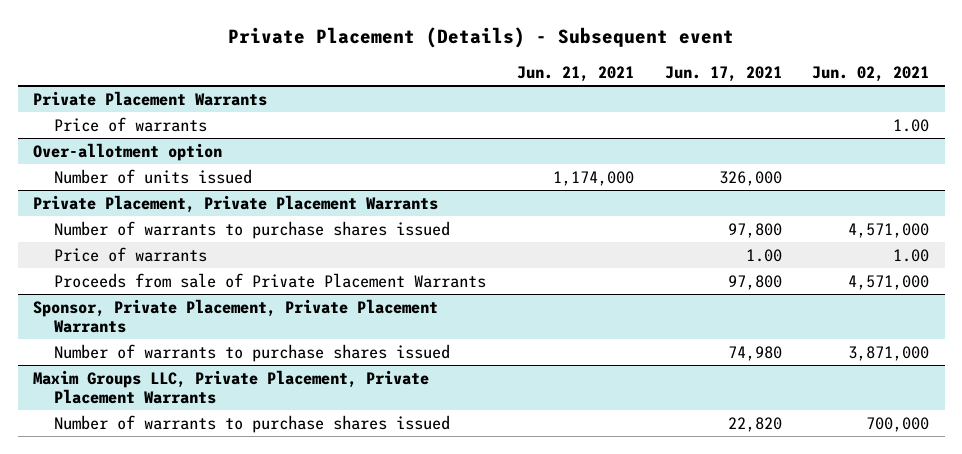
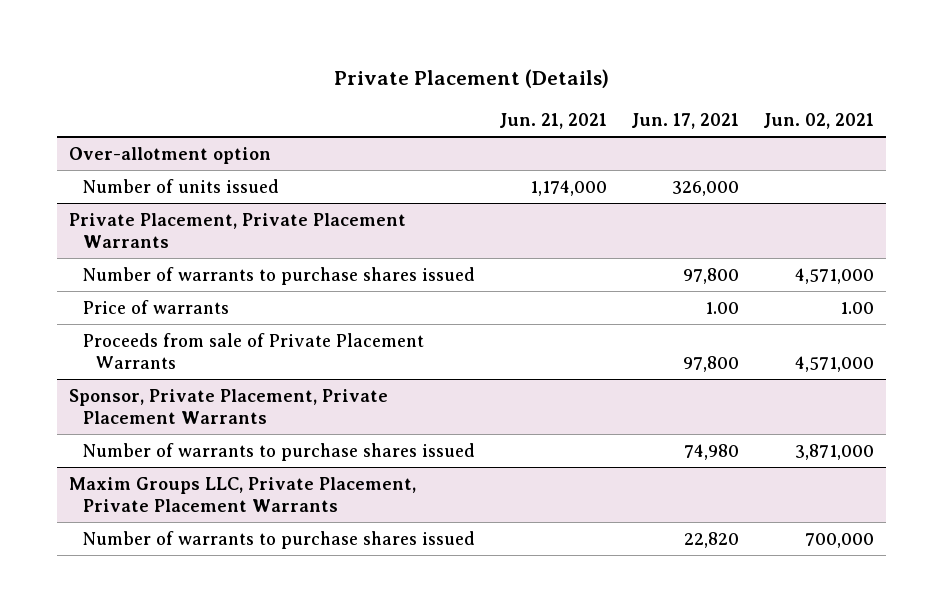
[228,27,735,49] Private Placement (Details) - Subsequent event -> [333,69,609,89] Private Placement (Details)
[32,90,267,106] Private Placement Warrants -> none
[54,116,208,132] Price of warrants -> none

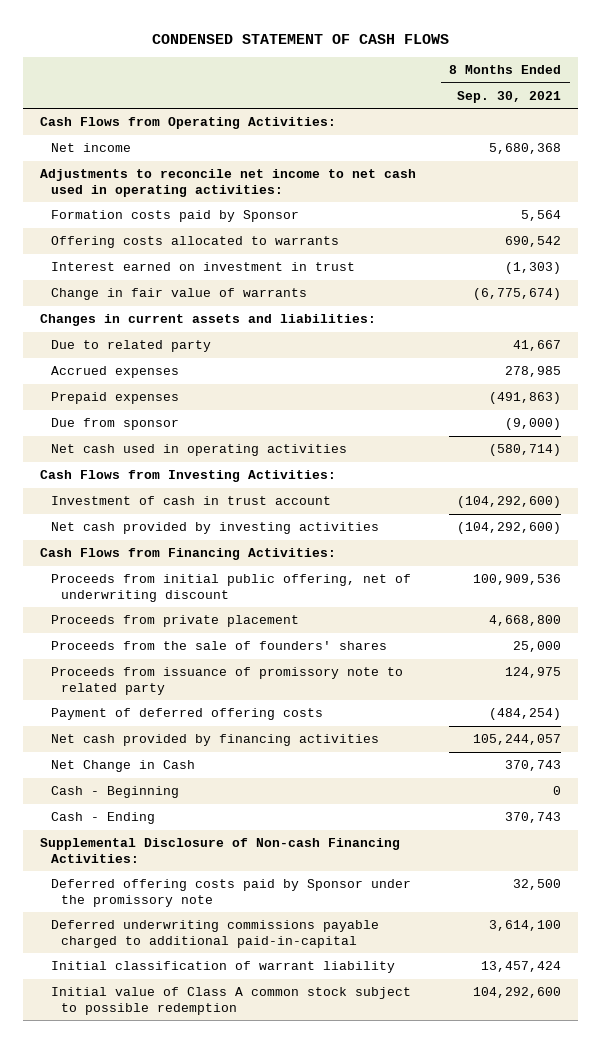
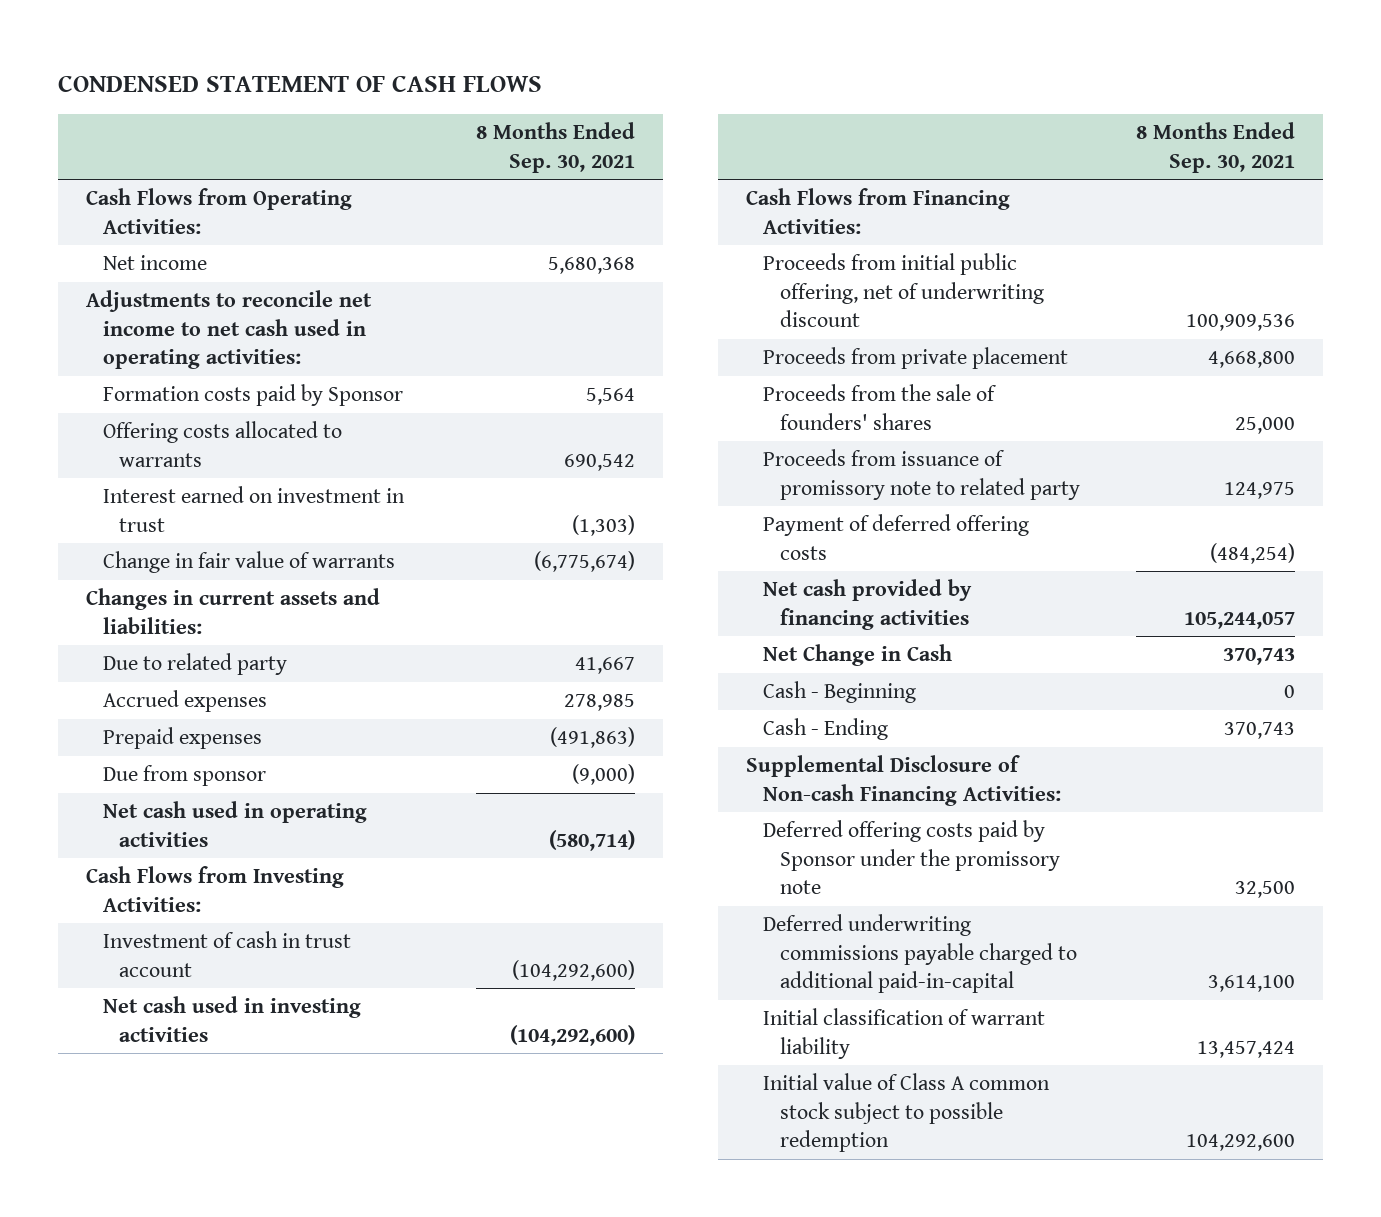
[50,522,379,535] Net cash provided by investing activities -> [102,996,361,1042] Net cash used in investing activities

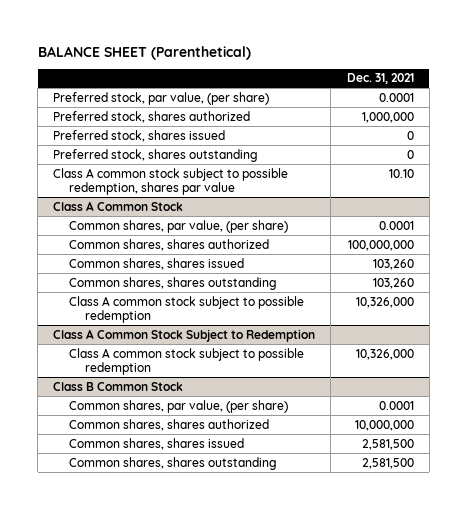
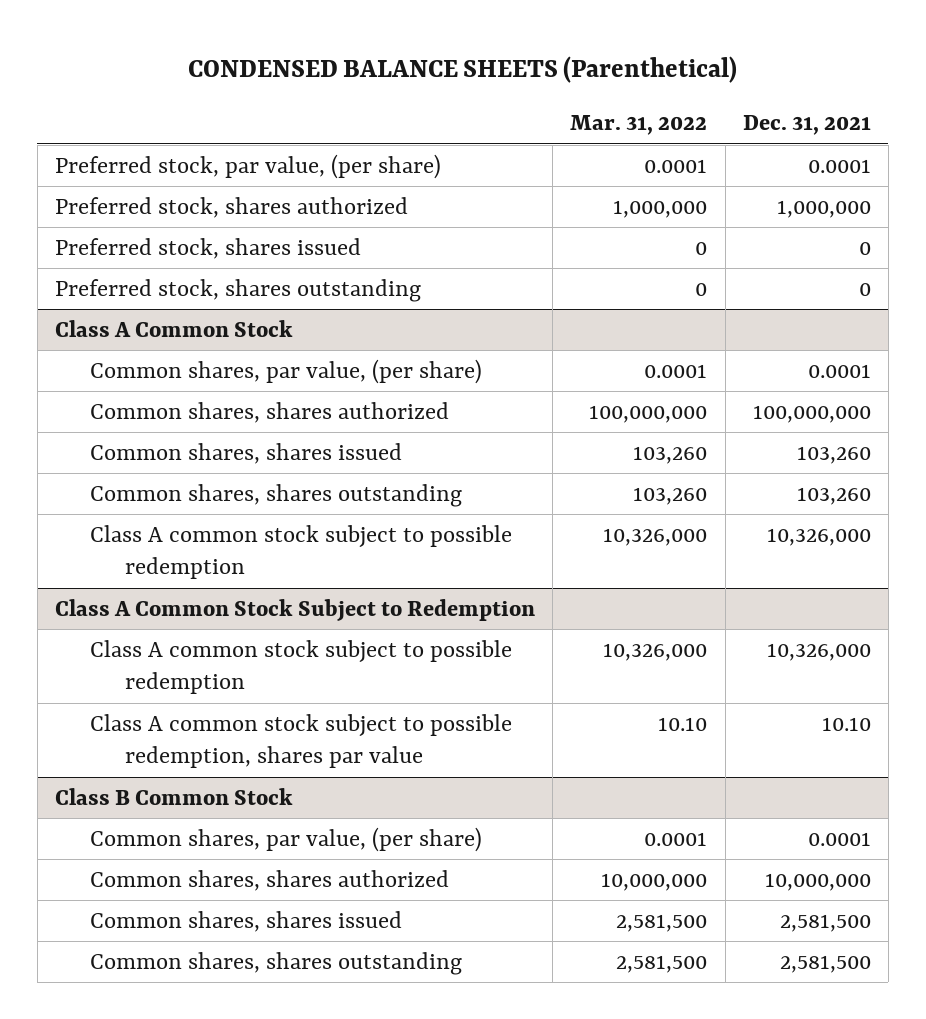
[37,45,251,60] BALANCE SHEET (Parenthetical) -> [187,55,737,83] CONDENSED BALANCE SHEETS (Parenthetical)
none -> [570,115,708,136] Mar. 31, 2022
[53,167,289,195] Class A common stock subject to possible redemption, shares par value -> none
none -> [90,713,513,769] Class A common stock subject to possible redemption, shares par value

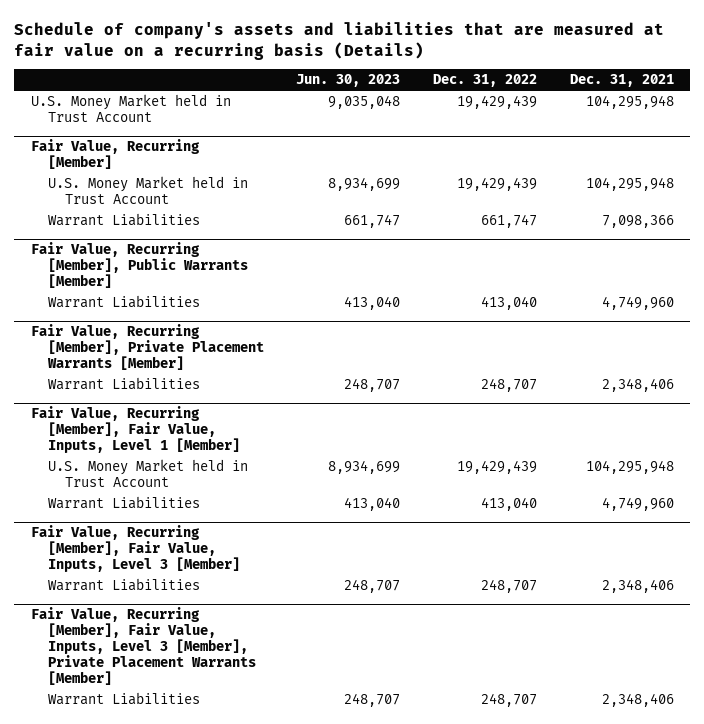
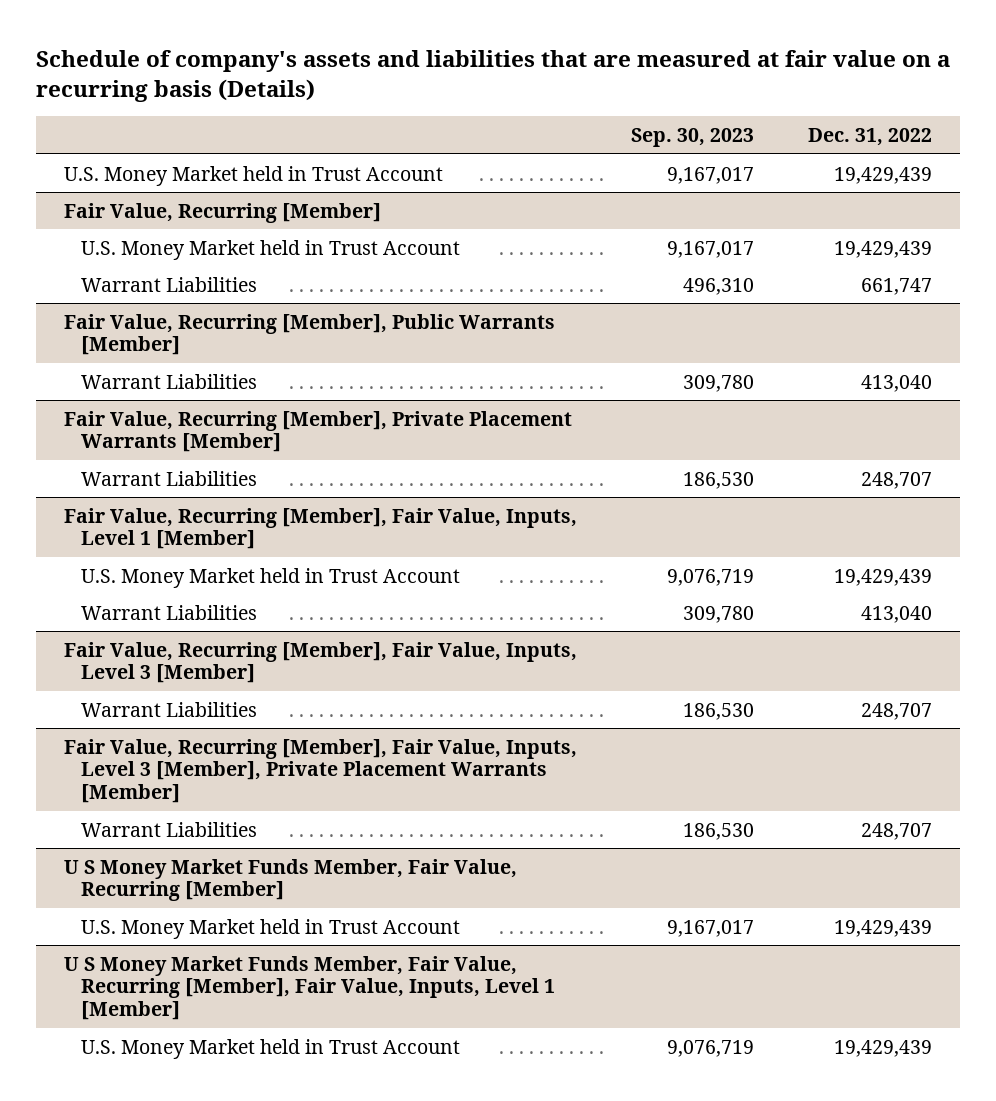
[296,74,401,88] Jun. 30, 2023 -> none
[569,74,674,88] Dec. 31, 2021 -> none
none -> [631,128,755,148] Sep. 30, 2023
none -> [63,858,517,902] U S Money Market Funds Member, Fair Value, Recurring [Member]
none -> [80,918,460,939] U.S. Money Market held in Trust Account
none -> [63,955,555,1021] U S Money Market Funds Member, Fair Value, Recurring [Member], Fair Value, Inputs, Level 1 [Member]
none -> [80,1038,460,1059] U.S. Money Market held in Trust Account

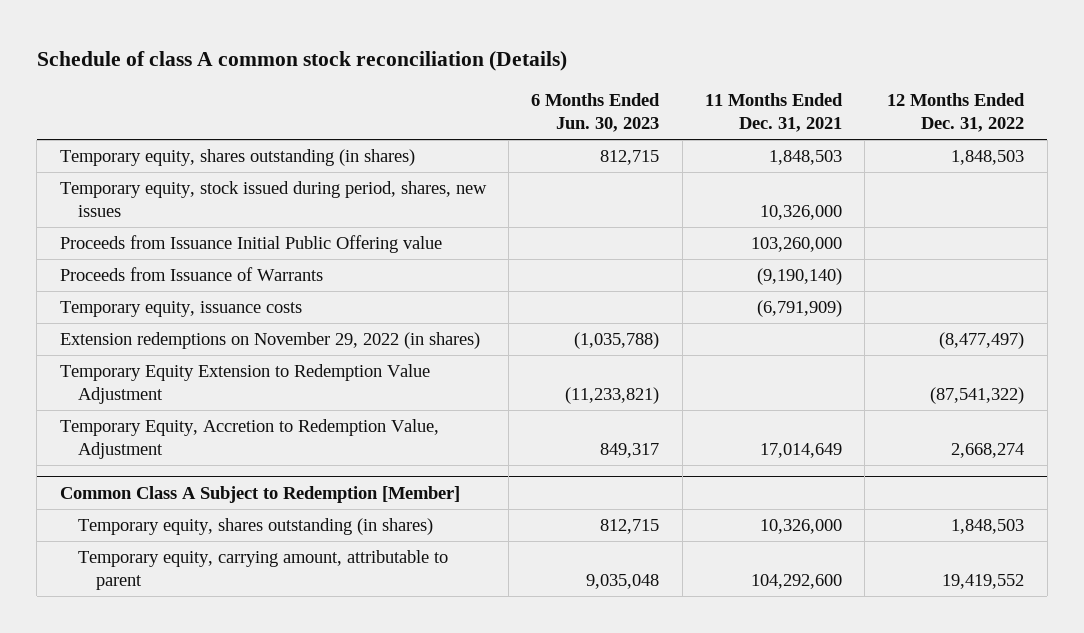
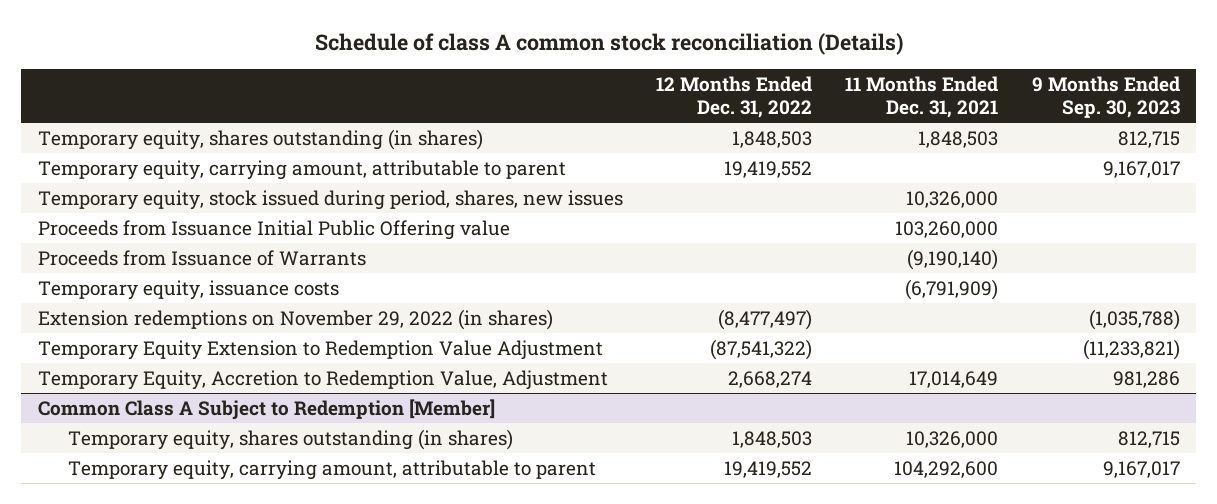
[531,93,661,133] 6 Months Ended Jun. 30, 2023 -> none
none -> [1031,75,1180,119] 9 Months Ended Sep. 30, 2023
none -> [37,159,566,180] Temporary equity, carrying amount, attributable to parent

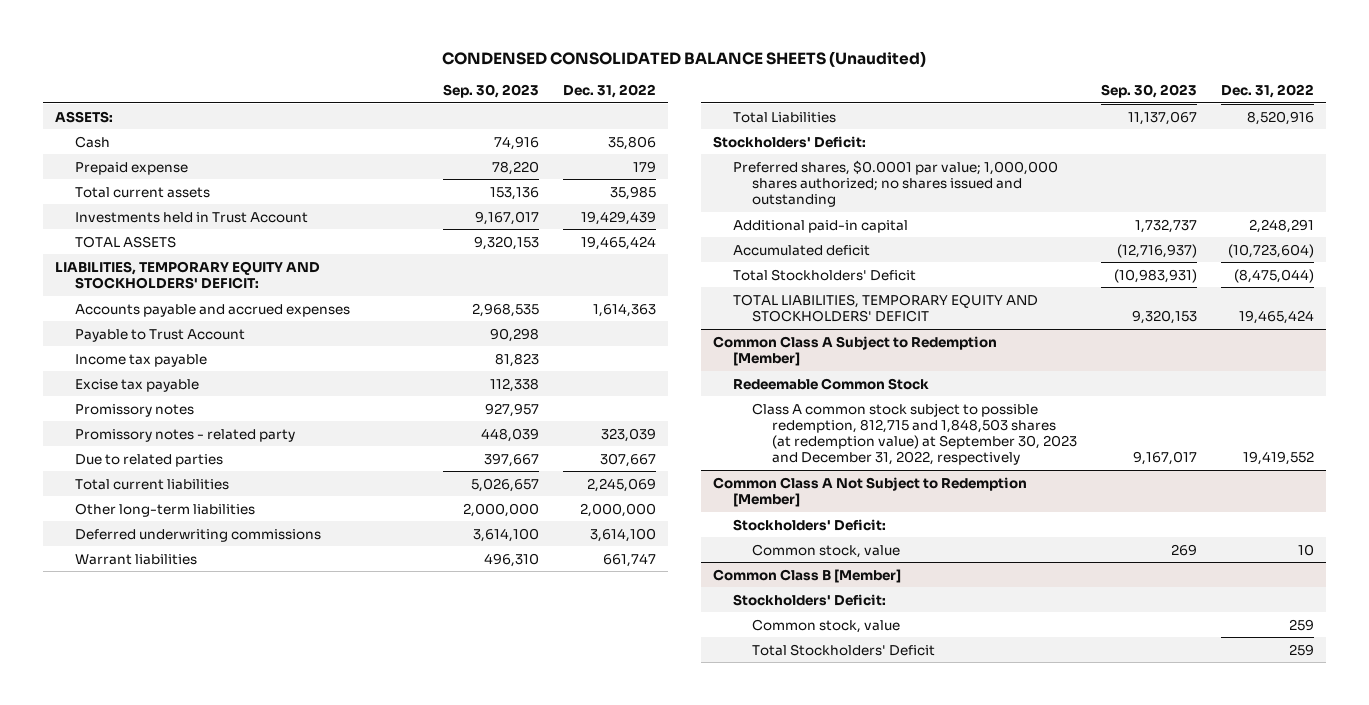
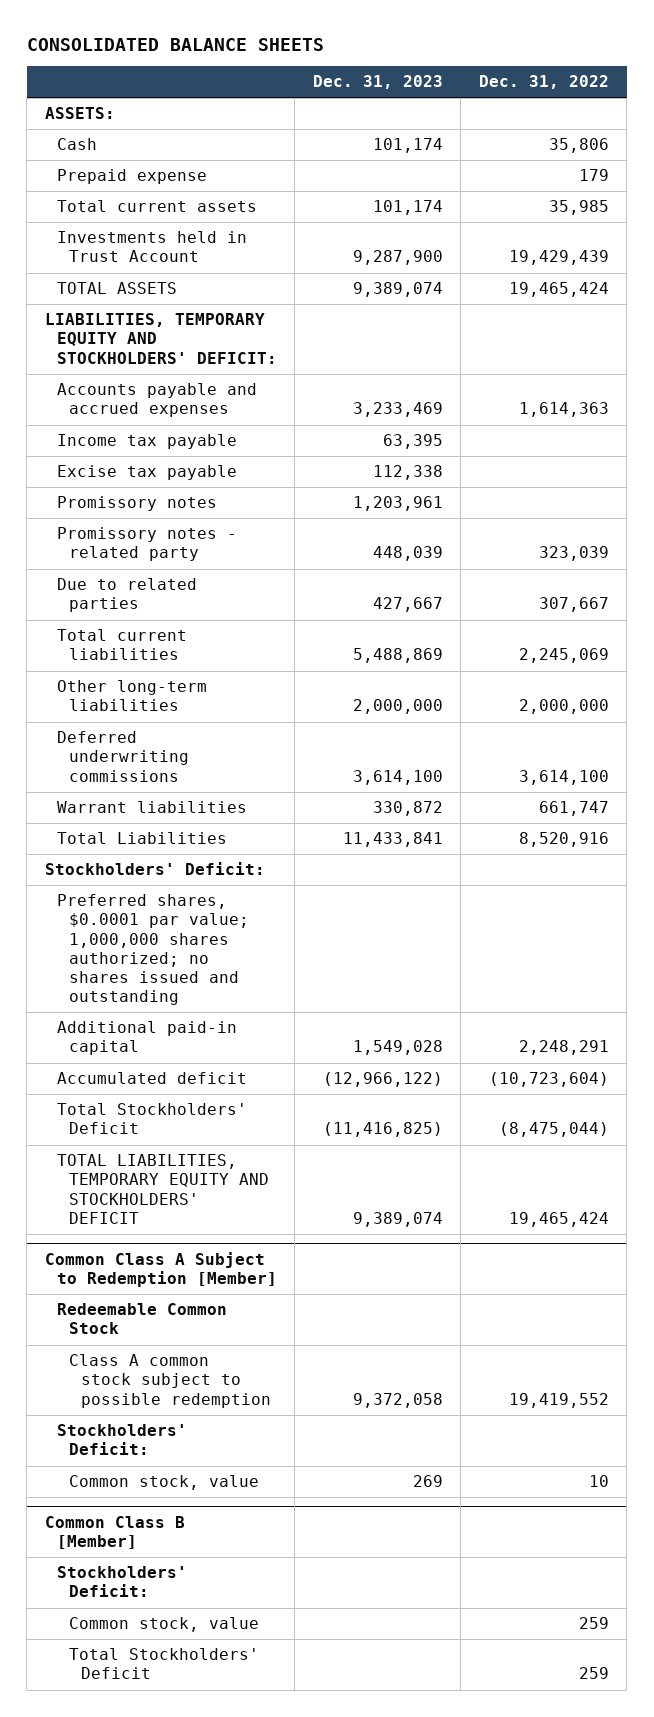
[442,50,927,67] CONDENSED CONSOLIDATED BALANCE SHEETS (Unaudited) -> [26,37,324,51] CONSOLIDATED BALANCE SHEETS
[443,83,540,98] Sep. 30, 2023 -> none
none -> [312,75,443,90] Dec. 31, 2023
[74,328,245,342] Payable to Trust Account -> none
[712,476,1027,507] Common Class A Not Subject to Redemption [Member] -> none
[752,402,1078,466] Class A common stock subject to possible redemption, 812,715 and 1,848,503 shares (at redemption value) at September 30, 2023 and December 31, 2022, respectively -> [69,1354,272,1408] Class A common stock subject to possible redemption

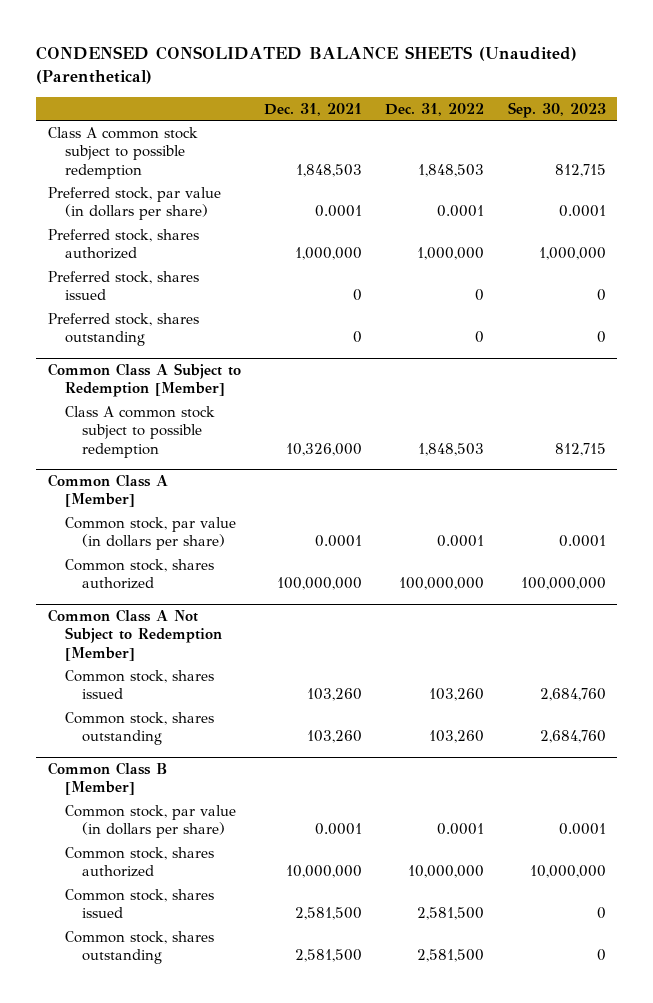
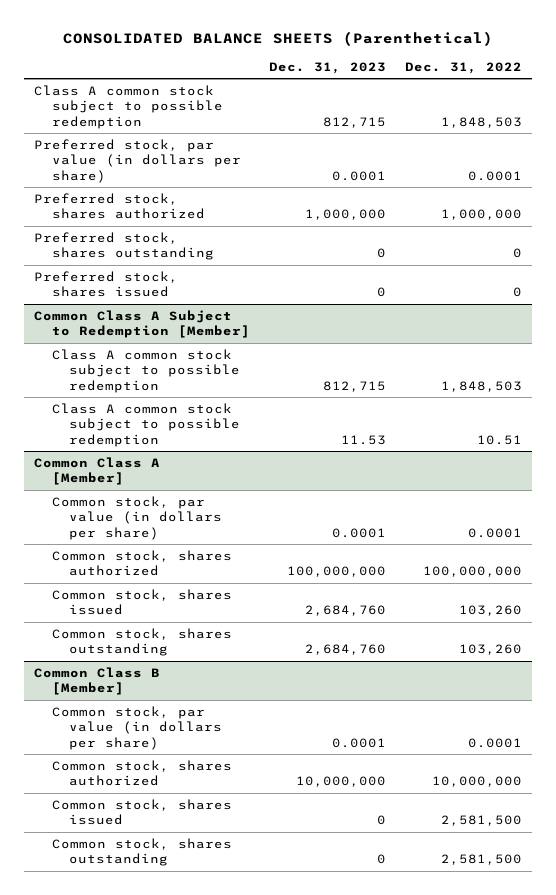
[36,46,578,85] CONDENSED CONSOLIDATED BALANCE SHEETS (Unaudited) (Parenthetical) -> [63,30,494,46] CONSOLIDATED BALANCE SHEETS (Parenthetical)
[264,102,363,116] Dec. 31, 2021 -> none
[507,101,606,118] Sep. 30, 2023 -> none
none -> [269,61,387,74] Dec. 31, 2023
[47,270,199,301] Preferred stock, shares issued -> [34,270,179,298] Preferred stock, shares issued
none -> [51,402,241,447] Class A common stock subject to possible redemption
[47,608,222,661] Common Class A Not Subject to Redemption [Member] -> none

